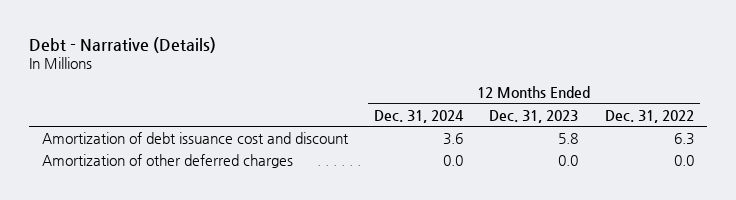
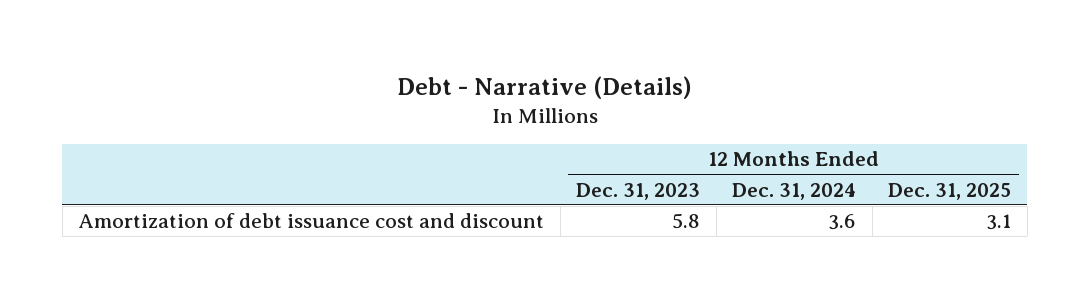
[604,109,694,123] Dec. 31, 2022 -> none
none -> [888,182,1012,200] Dec. 31, 2025
[42,153,294,168] Amortization of other deferred charges -> none

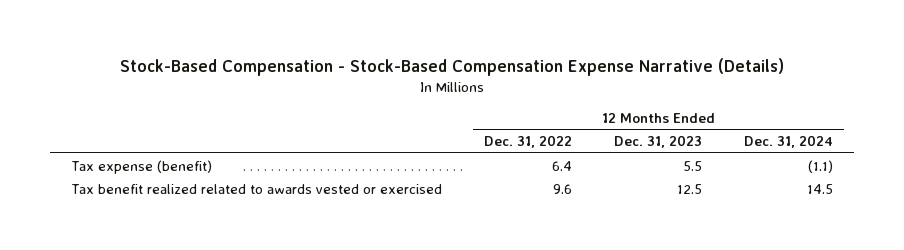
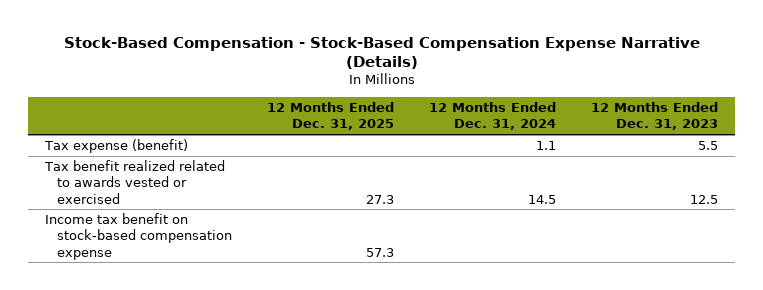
[483,135,572,149] Dec. 31, 2022 -> none
none -> [267,102,395,131] 12 Months Ended Dec. 31, 2025
[808,159,834,173] (1.1) -> [535,141,556,151] 1.1
none -> [45,213,233,260] Income tax benefit on stock-based compensation expense

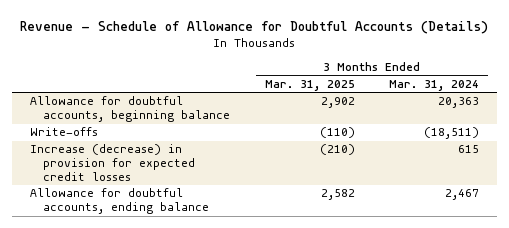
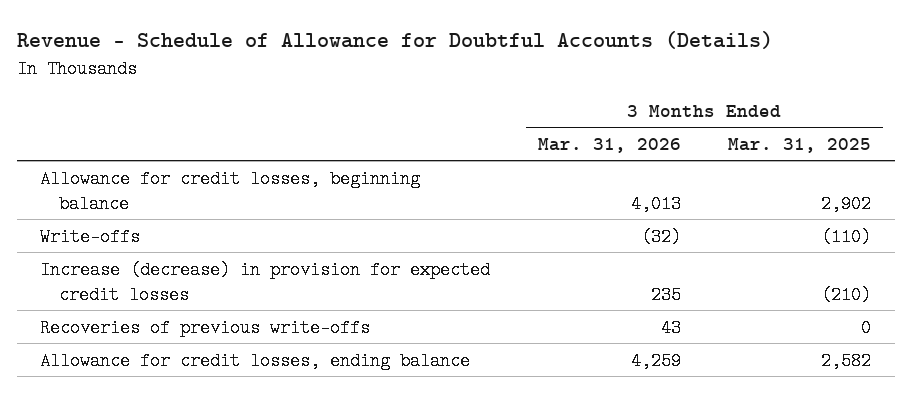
[389,80,480,92] Mar. 31, 2024 -> none
none -> [537,137,681,153] Mar. 31, 2026
[29,96,231,123] Allowance for doubtful accounts, beginning balance -> [40,169,421,213] Allowance for credit losses, beginning balance
none -> [40,318,371,337] Recoveries of previous write-offs
[29,188,210,215] Allowance for doubtful accounts, ending balance -> [40,351,471,370] Allowance for credit losses, ending balance

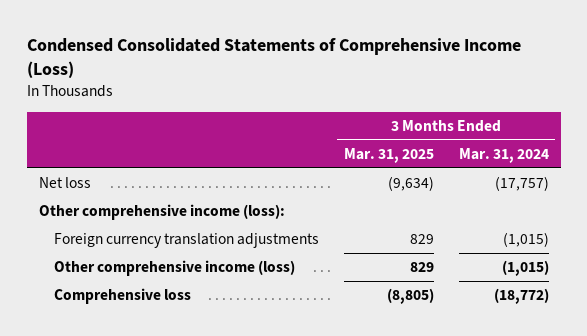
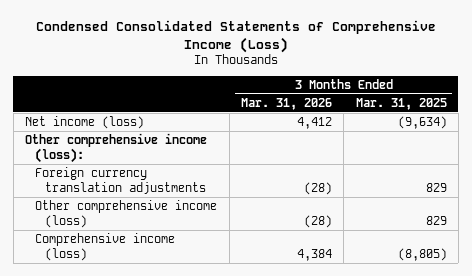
[458,147,549,163] Mar. 31, 2024 -> none
none -> [240,97,332,110] Mar. 31, 2026
[38,177,91,189] Net loss -> [25,116,145,130] Net income (loss)
[53,288,191,305] Comprehensive loss -> [35,233,176,261] Comprehensive income (loss)

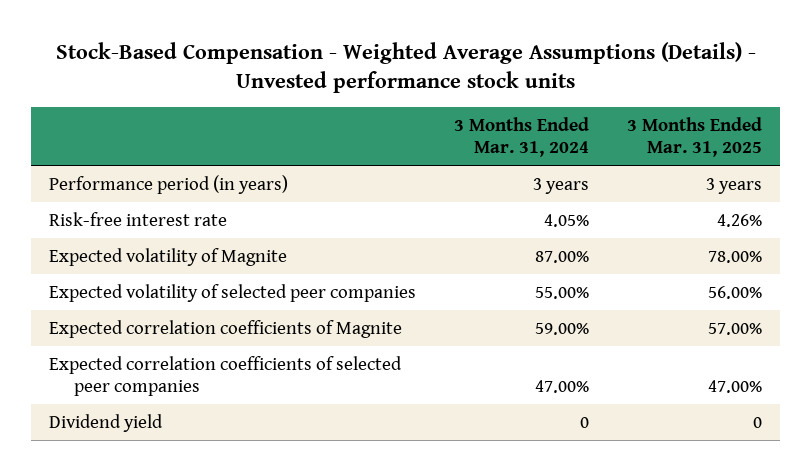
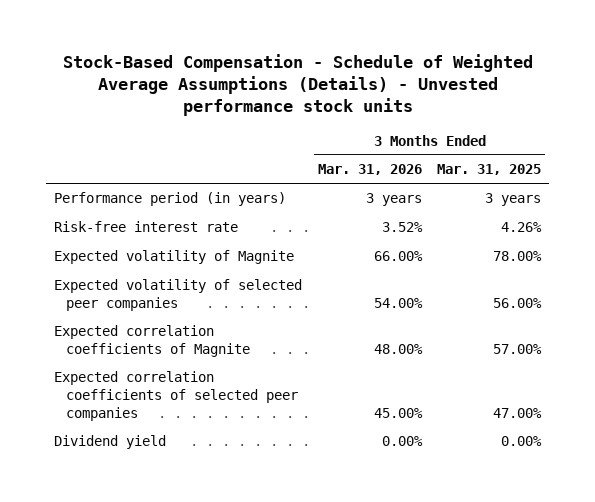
[55,42,756,94] Stock-Based Compensation - Weighted Average Assumptions (Details) - Unvested performance stock units -> [62,53,533,117] Stock-Based Compensation - Schedule of Weighted Average Assumptions (Details) - Unvested performance stock units
[454,116,590,158] 3 Months Ended Mar. 31, 2024 -> none
none -> [317,164,422,176] Mar. 31, 2026
[752,416,762,428] 0 -> [501,436,543,447] 0.00%

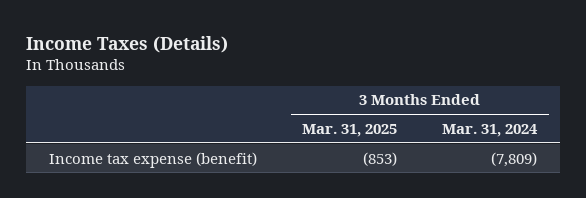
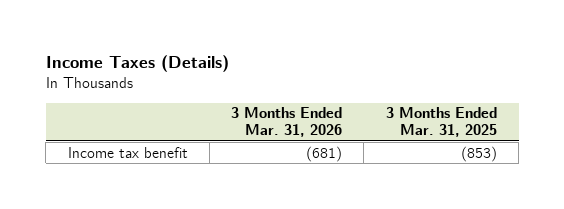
[442,123,539,137] Mar. 31, 2024 -> none
none -> [231,107,343,138] 3 Months Ended Mar. 31, 2026
[48,151,257,168] Income tax expense (benefit) -> [67,146,188,158] Income tax benefit

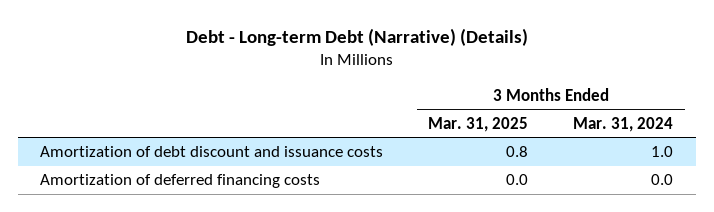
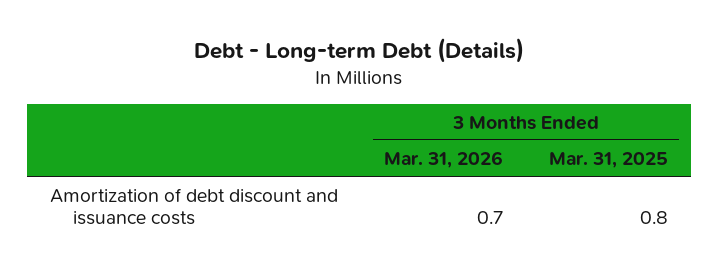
[185,27,528,46] Debt - Long-term Debt (Narrative) (Details) -> [194,37,525,63] Debt - Long-term Debt (Details)
[573,116,674,132] Mar. 31, 2024 -> none
none -> [384,150,504,168] Mar. 31, 2026
[40,174,321,189] Amortization of deferred financing costs -> none

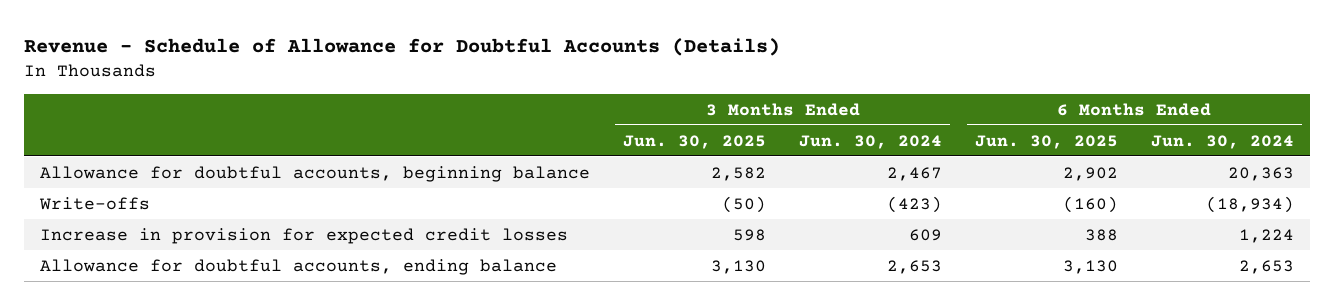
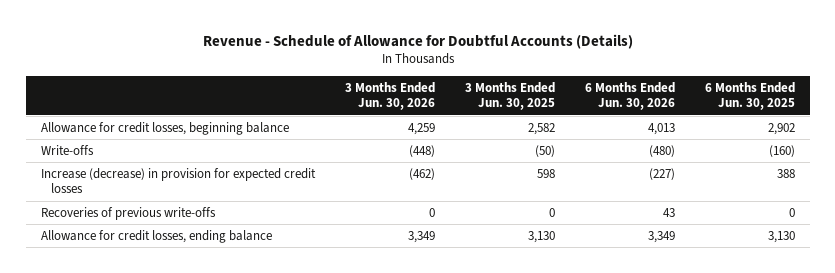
[799,134,943,149] Jun. 30, 2024 -> none
[1150,134,1294,149] Jun. 30, 2024 -> none
none -> [344,82,435,111] 3 Months Ended Jun. 30, 2026
none -> [584,82,675,111] 6 Months Ended Jun. 30, 2026
[40,165,591,182] Allowance for doubtful accounts, beginning balance -> [40,121,289,135] Allowance for credit losses, beginning balance
[40,227,569,244] Increase in provision for expected credit losses -> [40,167,316,194] Increase (decrease) in provision for expected credit losses
none -> [40,206,216,220] Recoveries of previous write-offs
[40,258,558,275] Allowance for doubtful accounts, ending balance -> [40,229,272,243] Allowance for credit losses, ending balance

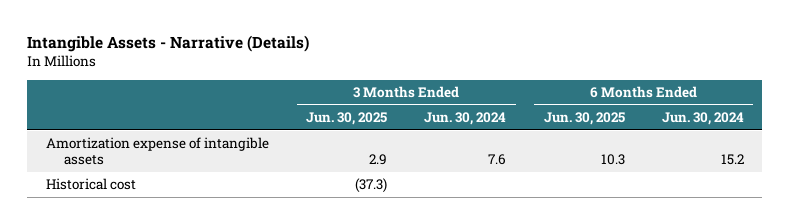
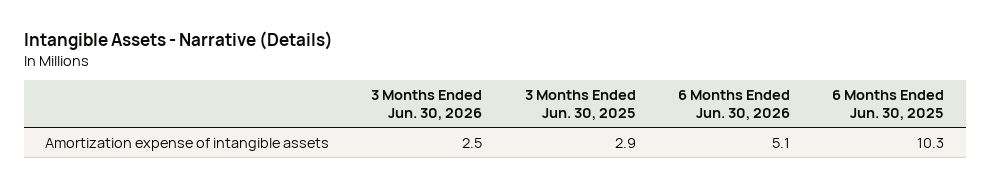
[424,111,507,125] Jun. 30, 2024 -> none
[661,111,744,125] Jun. 30, 2024 -> none
none -> [371,90,483,121] 3 Months Ended Jun. 30, 2026
none -> [677,90,790,121] 6 Months Ended Jun. 30, 2026
[45,178,136,191] Historical cost -> none

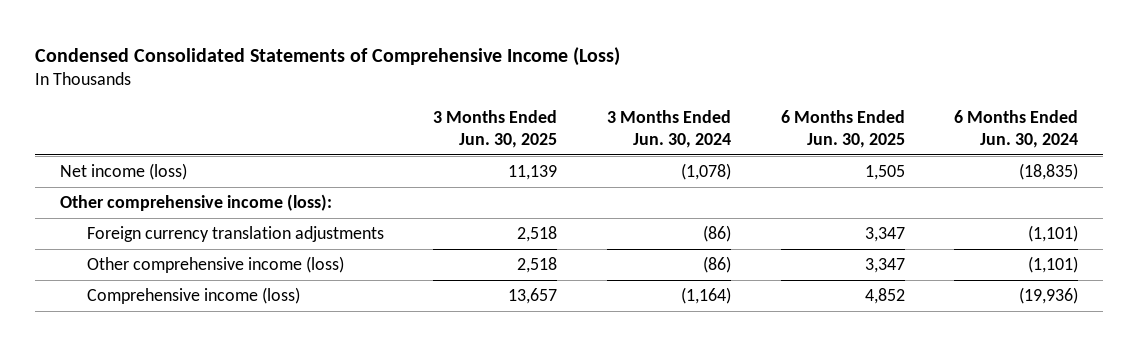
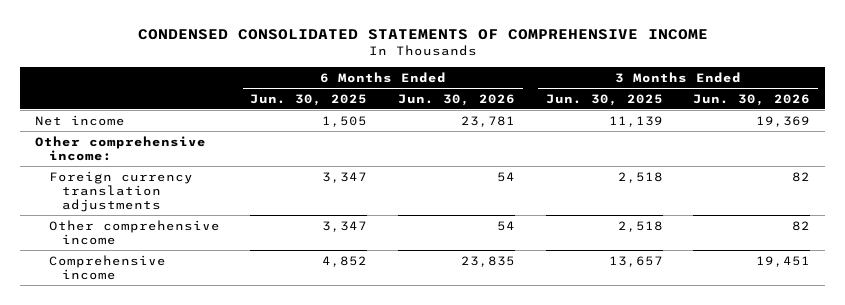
[34,46,620,66] Condensed Consolidated Statements of Comprehensive Income (Loss) -> [137,28,708,40] CONDENSED CONSOLIDATED STATEMENTS OF COMPREHENSIVE INCOME
[606,110,731,148] 3 Months Ended Jun. 30, 2024 -> none
[954,110,1079,148] 6 Months Ended Jun. 30, 2024 -> none
none -> [397,93,515,106] Jun. 30, 2026
none -> [693,93,811,106] Jun. 30, 2026
[59,163,187,181] Net income (loss) -> [35,114,126,126] Net income
[59,194,332,212] Other comprehensive income (loss): -> [35,135,207,161] Other comprehensive income:
[86,256,344,274] Other comprehensive income (loss) -> [48,219,220,245] Other comprehensive income
[86,287,300,305] Comprehensive income (loss) -> [48,254,166,280] Comprehensive income

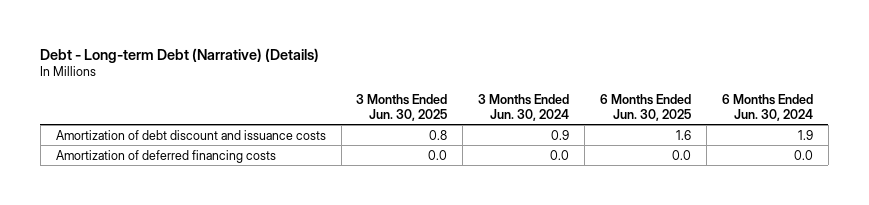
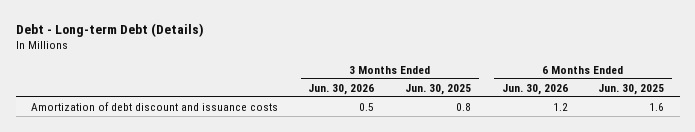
[40,47,320,63] Debt - Long-term Debt (Narrative) (Details) -> [15,22,204,37] Debt - Long-term Debt (Details)
[478,93,570,121] 3 Months Ended Jun. 30, 2024 -> none
[721,93,813,121] 6 Months Ended Jun. 30, 2024 -> none
none -> [308,83,375,95] Jun. 30, 2026
none -> [501,83,568,95] Jun. 30, 2026
[55,149,276,163] Amortization of deferred financing costs -> none

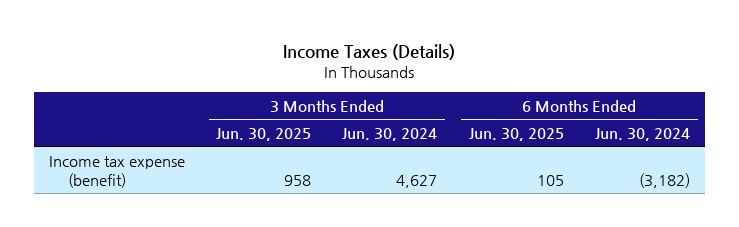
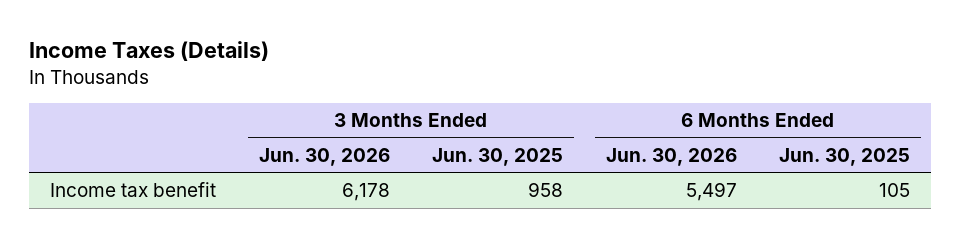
[342,127,438,141] Jun. 30, 2024 -> none
[594,127,690,141] Jun. 30, 2024 -> none
none -> [258,147,390,166] Jun. 30, 2026
none -> [605,147,737,166] Jun. 30, 2026
[49,155,186,188] Income tax expense (benefit) -> [50,182,217,198] Income tax benefit

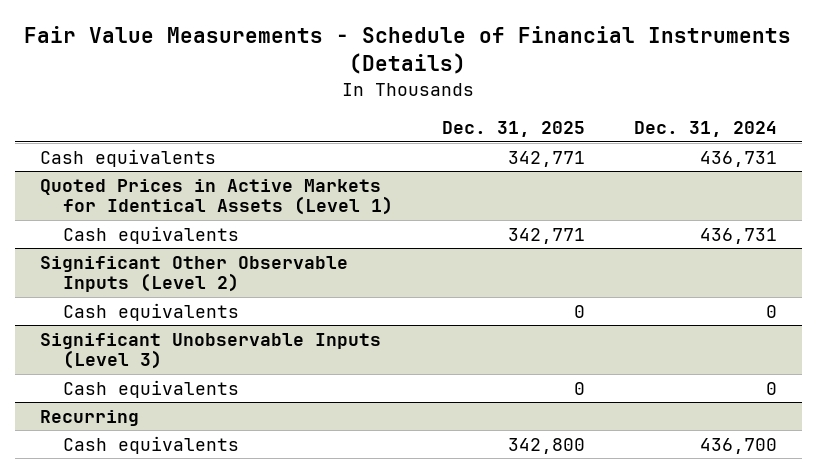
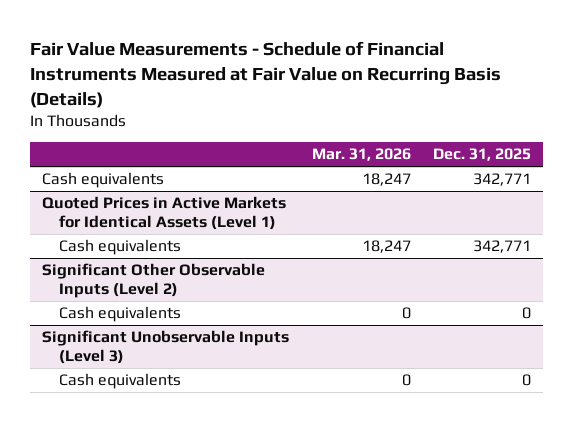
[24,26,792,75] Fair Value Measurements - Schedule of Financial Instruments (Details) -> [30,41,502,108] Fair Value Measurements - Schedule of Financial Instruments Measured at Fair Value on Recurring Basis (Details)
[634,121,778,138] Dec. 31, 2024 -> none
none -> [311,148,411,162] Mar. 31, 2026
[39,409,139,426] Recurring -> none
[63,435,240,454] Cash equivalents -> none

